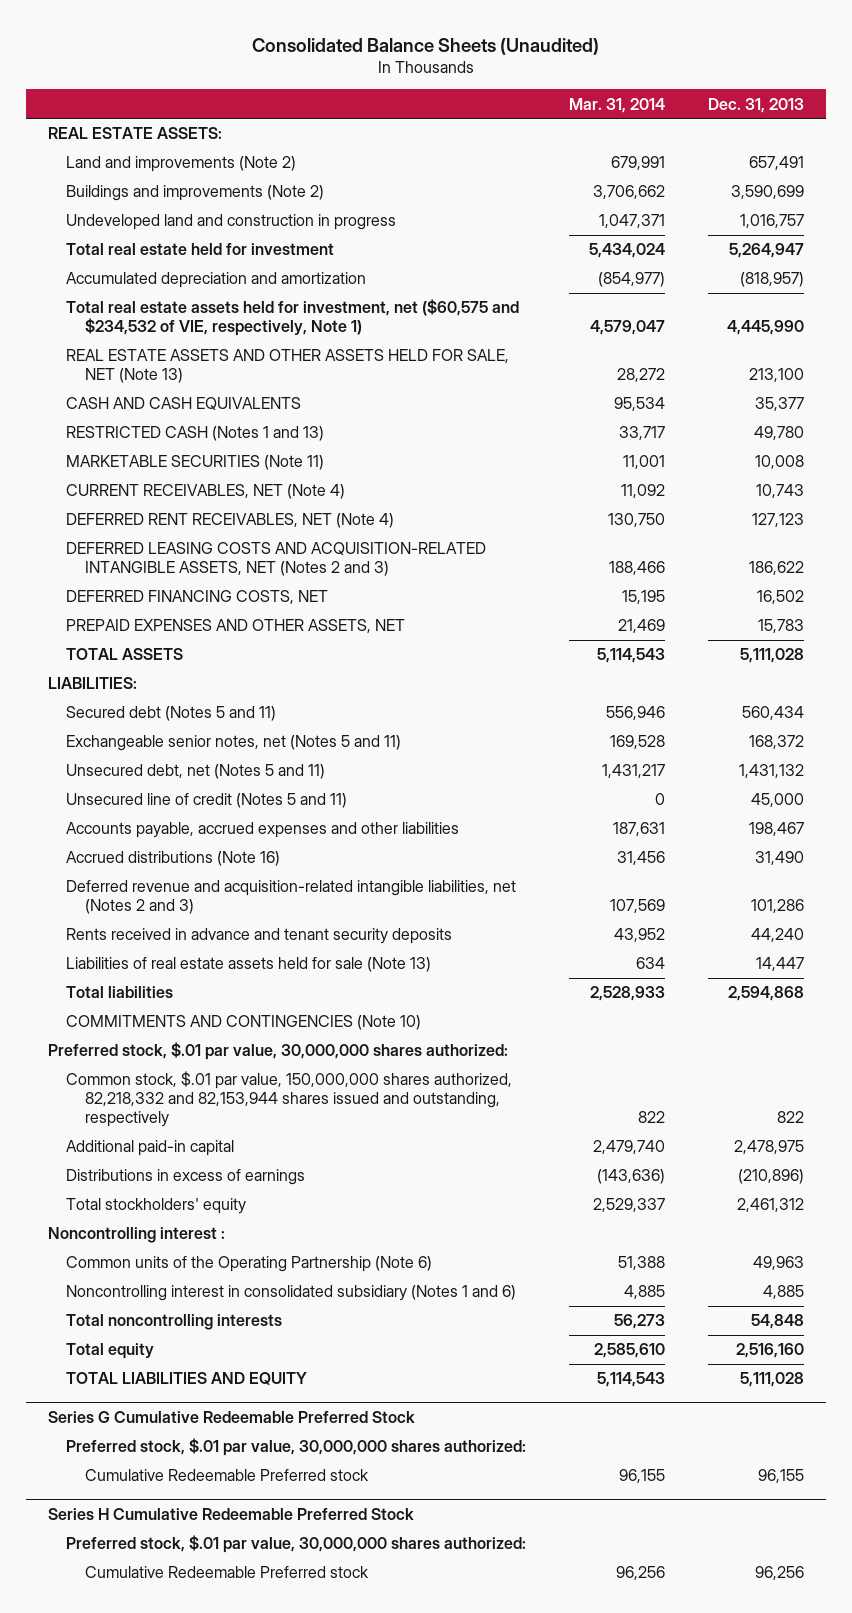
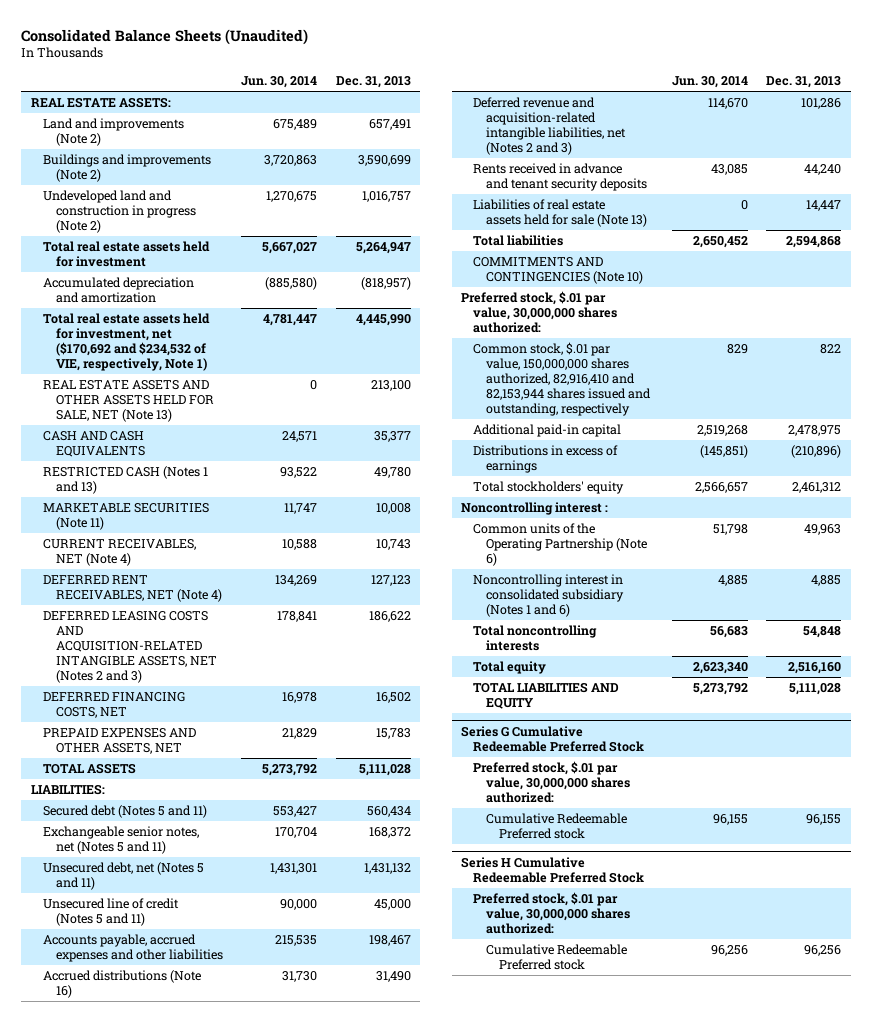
[569,97,666,113] Mar. 31, 2014 -> none
none -> [241,76,318,89] Jun. 30, 2014
[66,214,397,231] Undeveloped land and construction in progress -> [43,190,196,234] Undeveloped land and construction in progress (Note 2)
[66,243,335,256] Total real estate held for investment -> [43,241,211,268] Total real estate assets held for investment
[66,299,520,337] Total real estate assets held for investment, net ($60,575 and $234,532 of VIE, respectively, Note 1) -> [43,313,211,372] Total real estate assets held for investment, net ($170,692 and $234,532 of VIE, respectively, Note 1)
[66,1071,513,1128] Common stock, $.01 par value, 150,000,000 shares authorized, 82,218,332 and 82,153,944 shares issued and outstanding, respectively -> [473,342,652,416] Common stock, $.01 par value, 150,000,000 shares authorized, 82,916,410 and 82,153,944 shares issued and outstanding, respectively

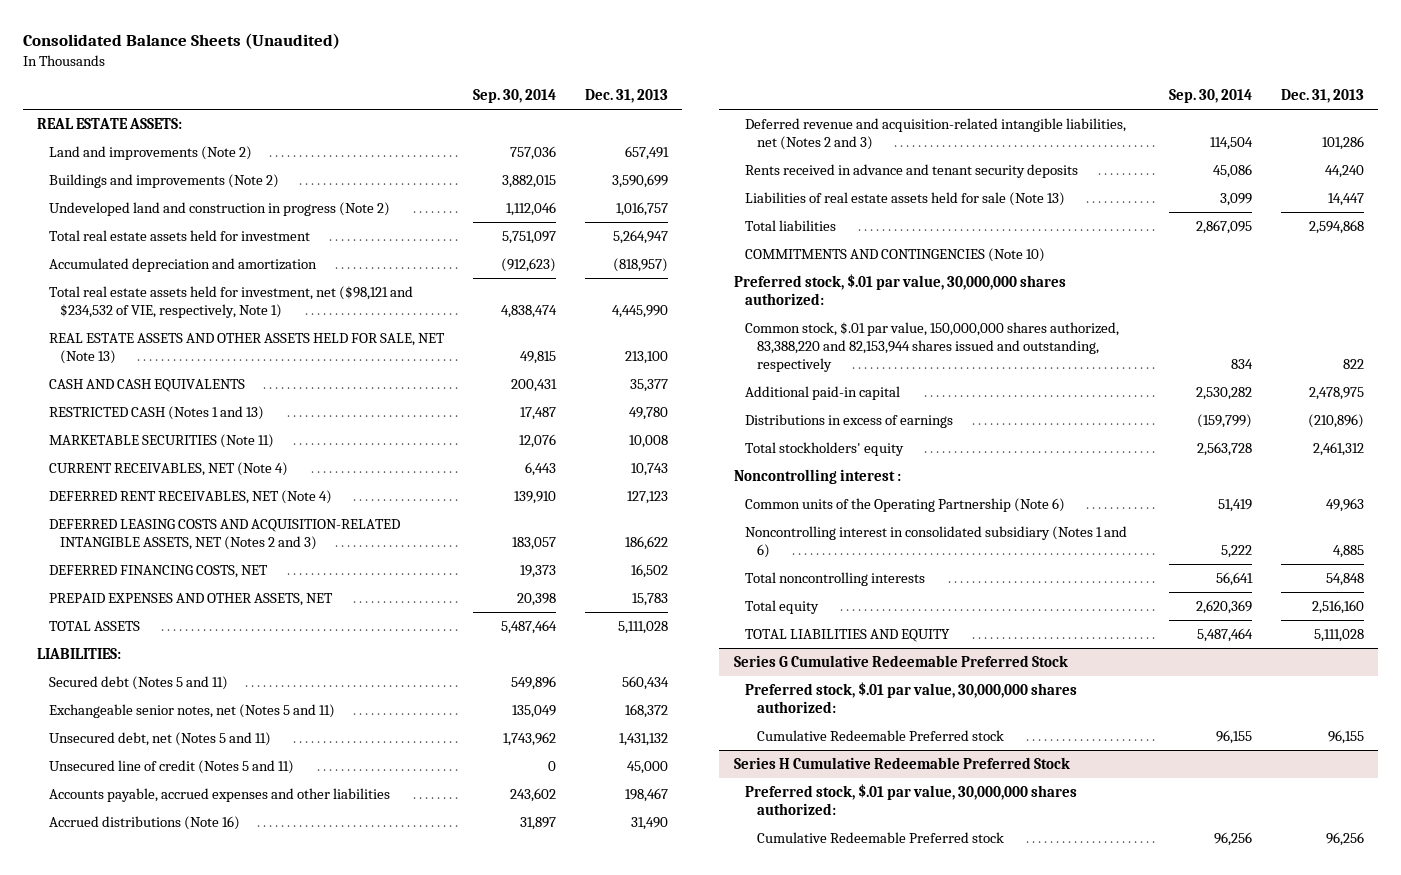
[241,76,318,89] Jun. 30, 2014 -> none
none -> [472,89,556,104] Sep. 30, 2014
[43,313,211,372] Total real estate assets held for investment, net ($170,692 and $234,532 of VIE, respectively, Note 1) -> [48,286,413,319] Total real estate assets held for investment, net ($98,121 and $234,532 of VIE, respectively, Note 1)
[473,342,652,416] Common stock, $.01 par value, 150,000,000 shares authorized, 82,916,410 and 82,153,944 shares issued and outstanding, respectively -> [745,322,1120,373] Common stock, $.01 par value, 150,000,000 shares authorized, 83,388,220 and 82,153,944 shares issued and outstanding, respectively

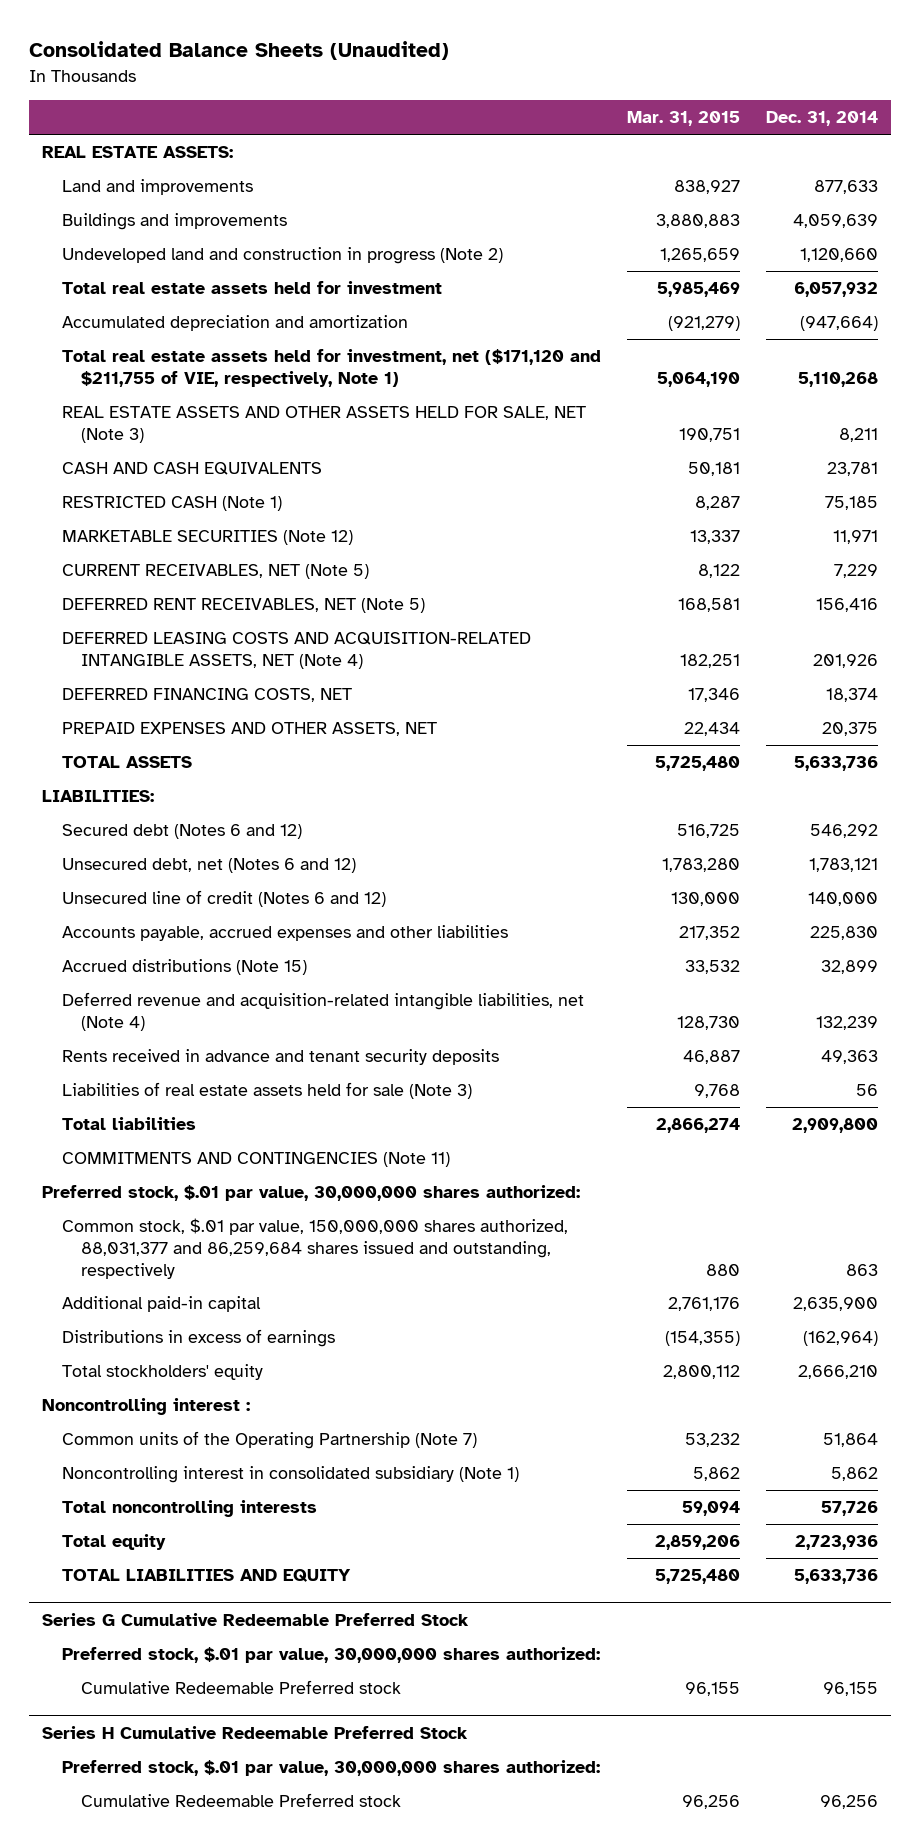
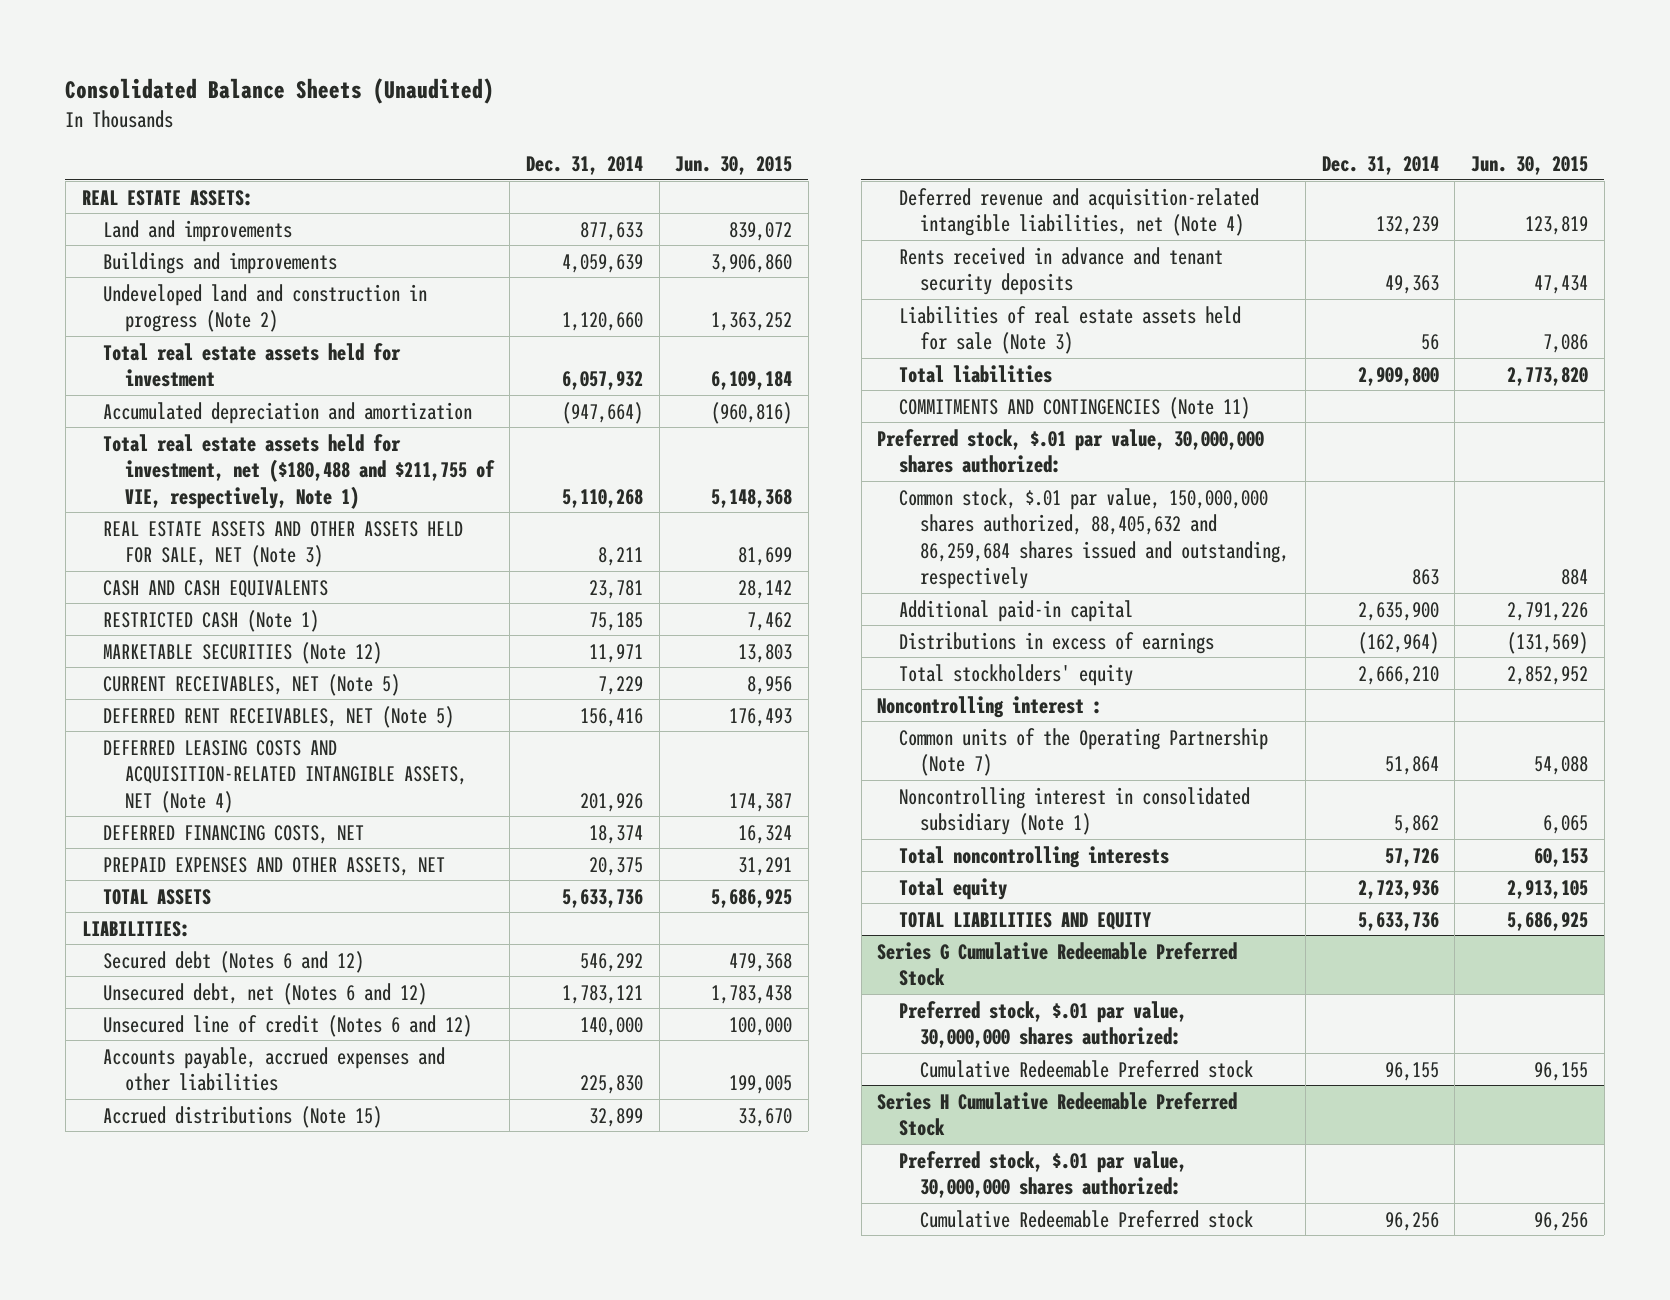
[626,111,740,127] Mar. 31, 2015 -> none
none -> [675,156,793,176] Jun. 30, 2015
[61,349,601,387] Total real estate assets held for investment, net ($171,120 and $211,755 of VIE, respectively, Note 1) -> [103,433,495,509] Total real estate assets held for investment, net ($180,488 and $211,755 of VIE, respectively, Note 1)
[61,1218,568,1279] Common stock, $.01 par value, 150,000,000 shares authorized, 88,031,377 and 86,259,684 shares issued and outstanding, respectively -> [898,487,1290,590] Common stock, $.01 par value, 150,000,000 shares authorized, 88,405,632 and 86,259,684 shares issued and outstanding, respectively

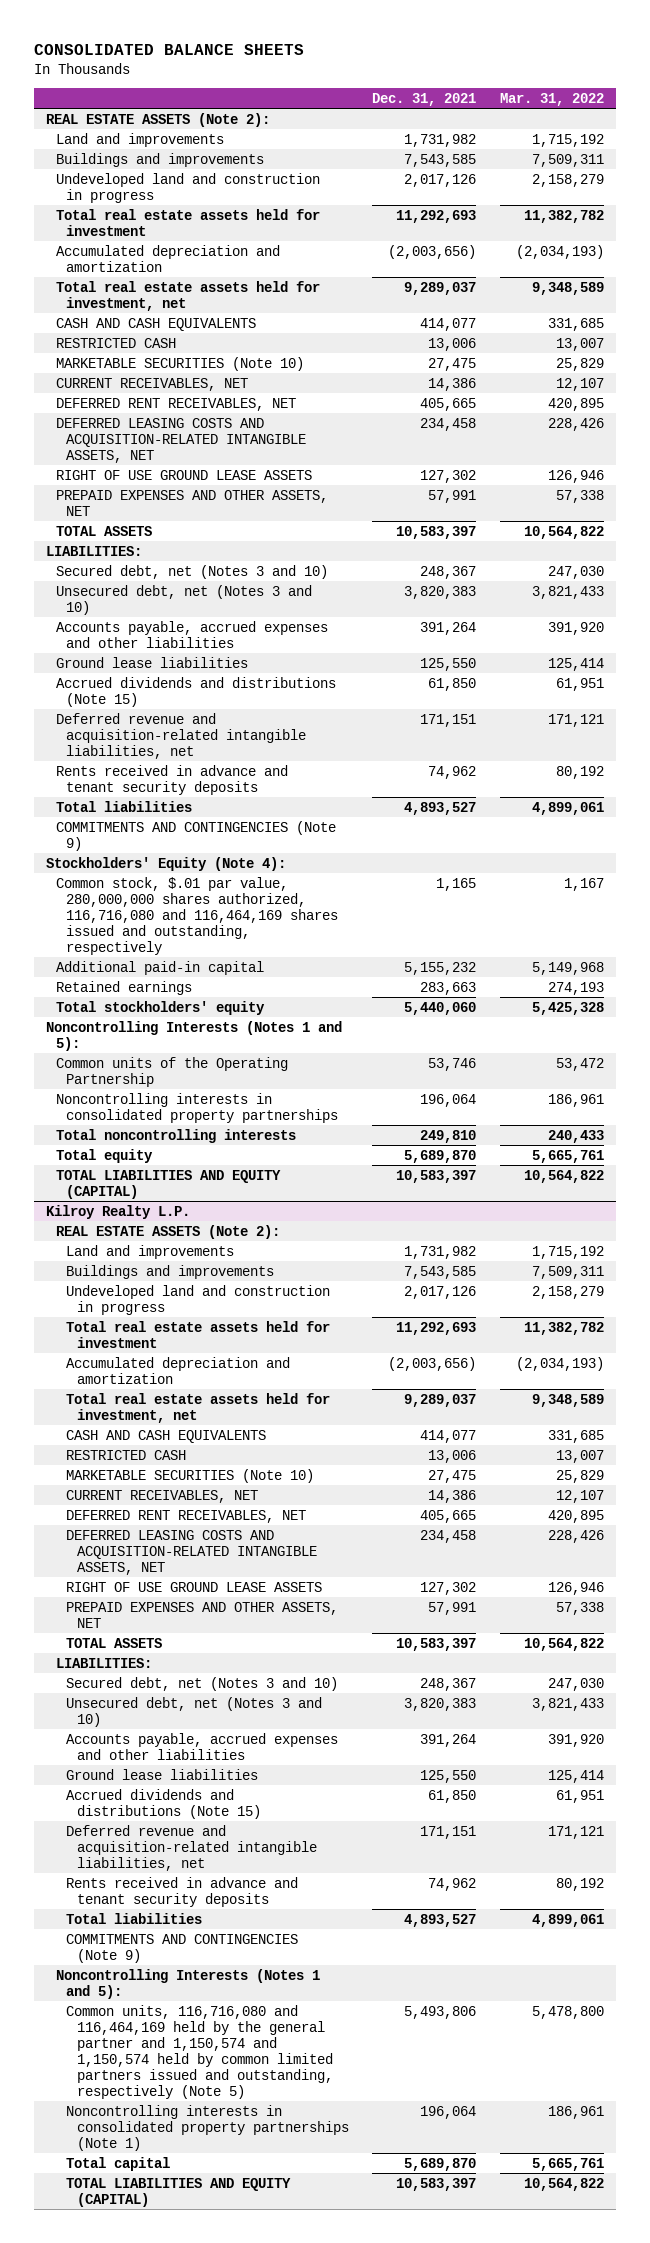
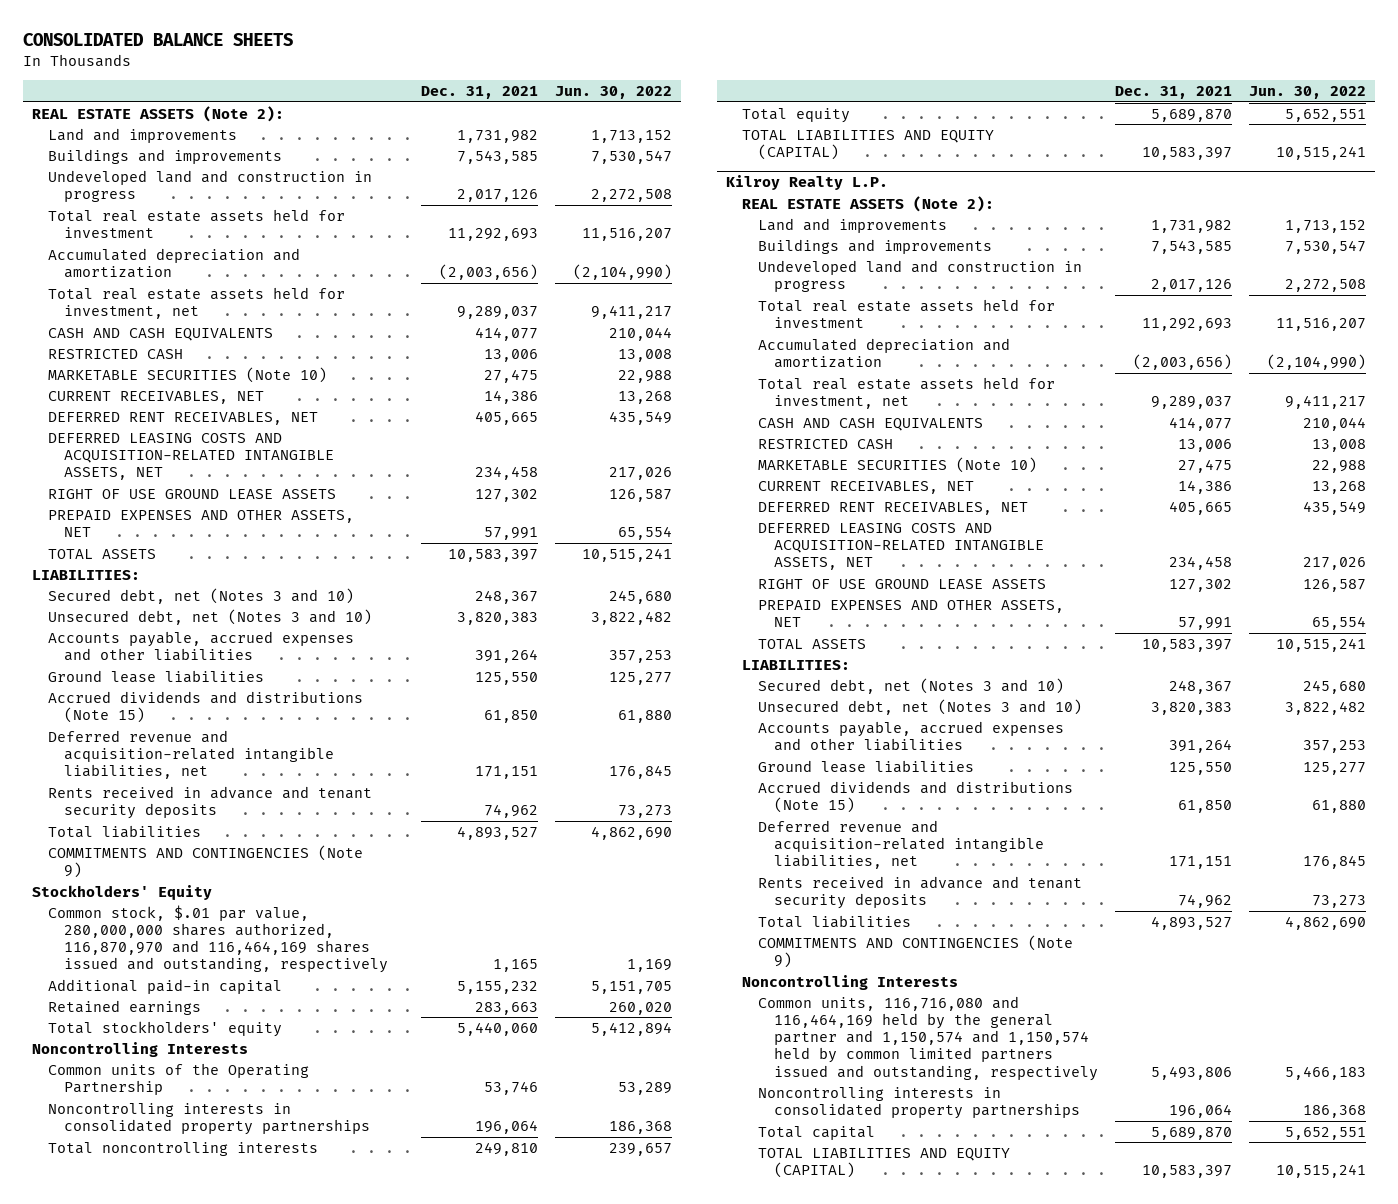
[500,92,605,106] Mar. 31, 2022 -> none
none -> [555,86,673,100] Jun. 30, 2022
[45,856,286,871] Stockholders' Equity (Note 4): -> [31,884,212,900] Stockholders' Equity
[55,876,339,955] Common stock, $.01 par value, 280,000,000 shares authorized, 116,716,080 and 116,464,169 shares issued and outstanding, respectively -> [47,904,388,974] Common stock, $.01 par value, 280,000,000 shares authorized, 116,870,970 and 116,464,169 shares issued and outstanding, respectively
[45,1020,342,1051] Noncontrolling Interests (Notes 1 and 5): -> [31,1041,248,1057] Noncontrolling Interests
[55,1968,320,1999] Noncontrolling Interests (Notes 1 and 5): -> [741,974,958,990] Noncontrolling Interests
[66,2004,333,2100] Common units, 116,716,080 and 116,464,169 held by the general partner and 1,150,574 and 1,150,574 held by common limited partners issued and outstanding, respectively (Note 5) -> [757,995,1098,1081] Common units, 116,716,080 and 116,464,169 held by the general partner and 1,150,574 and 1,150,574 held by common limited partners issued and outstanding, respectively
[66,2104,349,2151] Noncontrolling interests in consolidated property partnerships (Note 1) -> [757,1086,1080,1120] Noncontrolling interests in consolidated property partnerships

